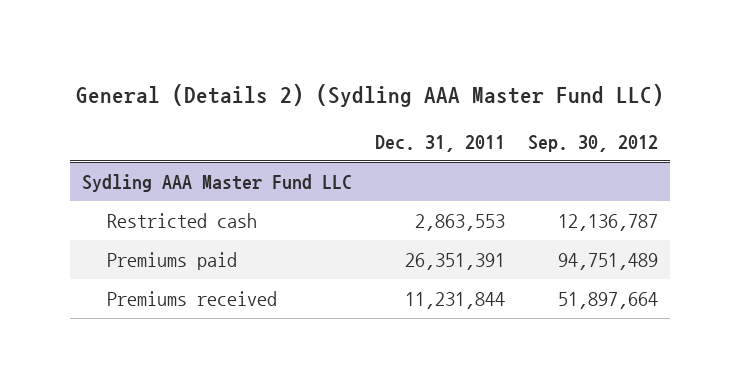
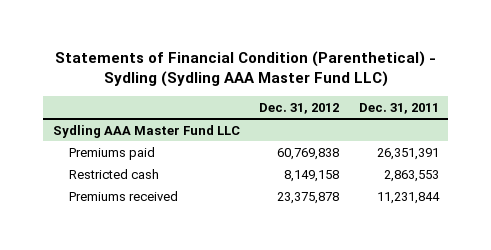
[75,83,664,107] General (Details 2) (Sydling AAA Master Fund LLC) -> [54,51,436,88] Statements of Financial Condition (Parenthetical) - Sydling (Sydling AAA Master Fund LLC)
[528,134,659,152] Sep. 30, 2012 -> none
none -> [259,102,340,114] Dec. 31, 2012
[106,212,257,228] Restricted cash -> [69,168,160,179] Restricted cash

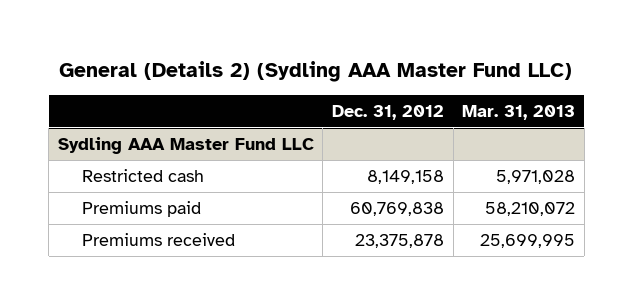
[54,51,436,88] Statements of Financial Condition (Parenthetical) - Sydling (Sydling AAA Master Fund LLC) -> [59,60,573,82] General (Details 2) (Sydling AAA Master Fund LLC)
[358,102,439,114] Dec. 31, 2011 -> none
none -> [462,104,576,120] Mar. 31, 2013
[69,146,156,160] Premiums paid -> [82,201,202,218] Premiums paid

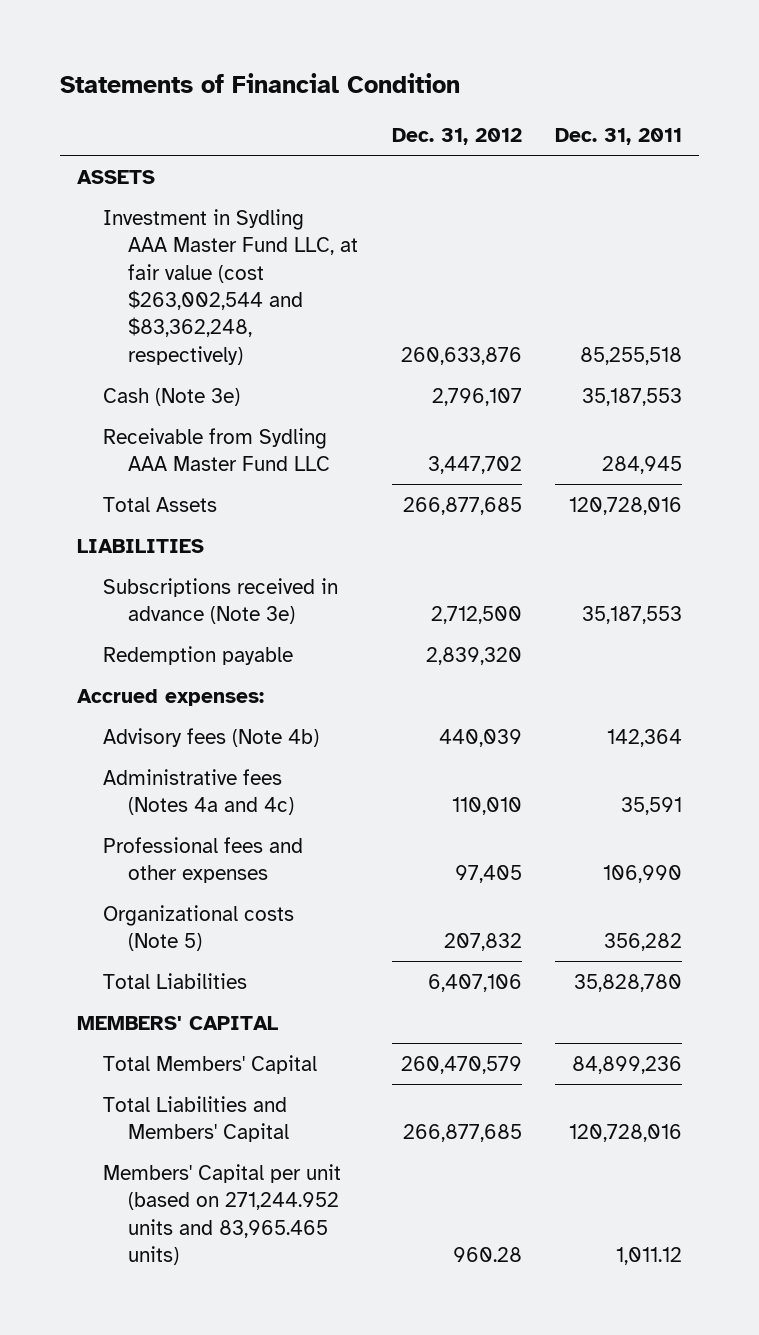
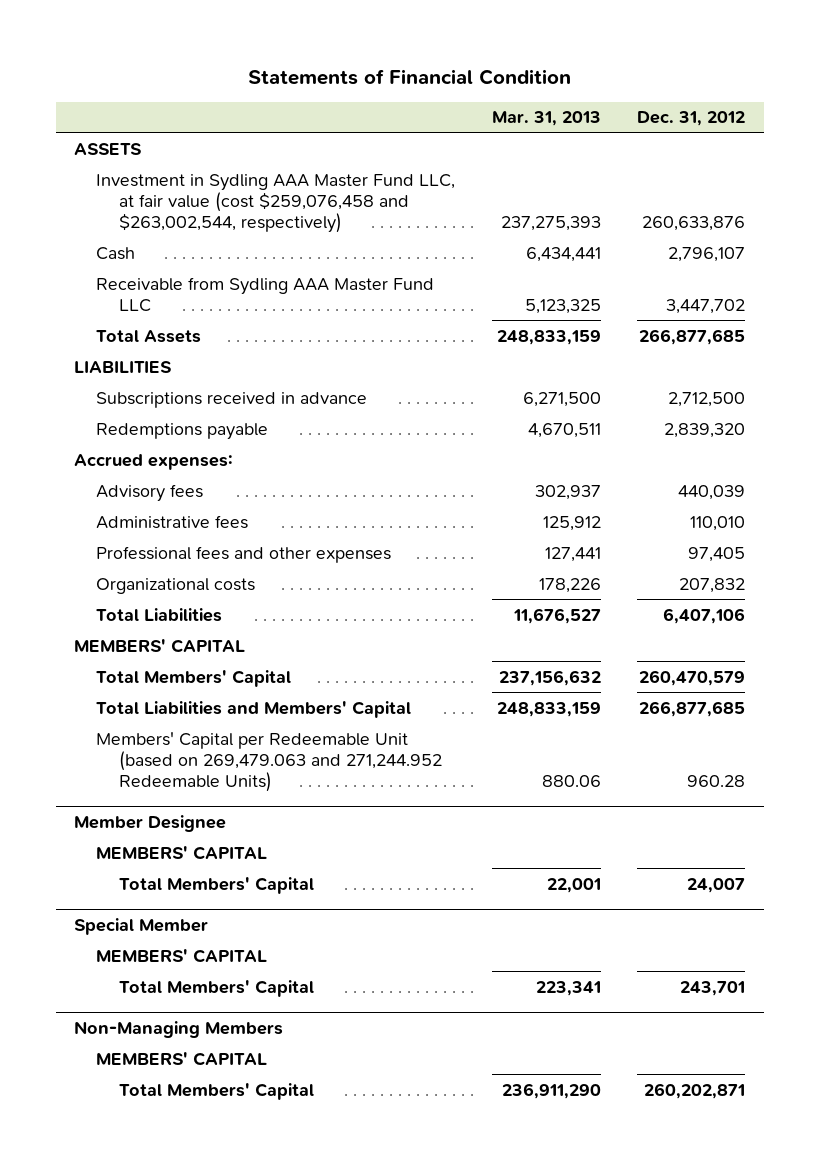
[555,128,683,146] Dec. 31, 2011 -> none
none -> [491,111,601,127] Mar. 31, 2013
[102,208,359,365] Investment in Sydling AAA Master Fund LLC, at fair value (cost $263,002,544 and $83,362,248, respectively) -> [96,173,456,233] Investment in Sydling AAA Master Fund LLC, at fair value (cost $259,076,458 and $263,002,544, respectively)
[102,387,240,406] Cash (Note 3e) -> [96,246,136,260] Cash
[102,577,338,625] Subscriptions received in advance (Note 3e) -> [96,391,368,408] Subscriptions received in advance
[102,645,293,665] Redemption payable -> [96,422,269,440] Redemptions payable
[102,727,319,747] Advisory fees (Note 4b) -> [96,483,204,502] Advisory fees
[102,768,295,816] Administrative fees (Notes 4a and 4c) -> [96,514,249,529] Administrative fees
[102,904,294,952] Organizational costs (Note 5) -> [96,577,256,594] Organizational costs
[102,1163,341,1266] Members' Capital per unit (based on 271,244.952 units and 83,965.465 units) -> [96,731,442,792] Members' Capital per Redeemable Unit (based on 269,479.063 and 271,244.952 Redeemable Units)
none -> [73,815,226,833] Member Designee
none -> [96,845,268,860] MEMBERS' CAPITAL
none -> [118,876,314,894] Total Members' Capital
none -> [73,918,208,936] Special Member
none -> [96,948,268,963] MEMBERS' CAPITAL
none -> [118,979,314,997] Total Members' Capital
none -> [73,1021,283,1039] Non-Managing Members
none -> [96,1051,268,1066] MEMBERS' CAPITAL
none -> [118,1082,314,1100] Total Members' Capital

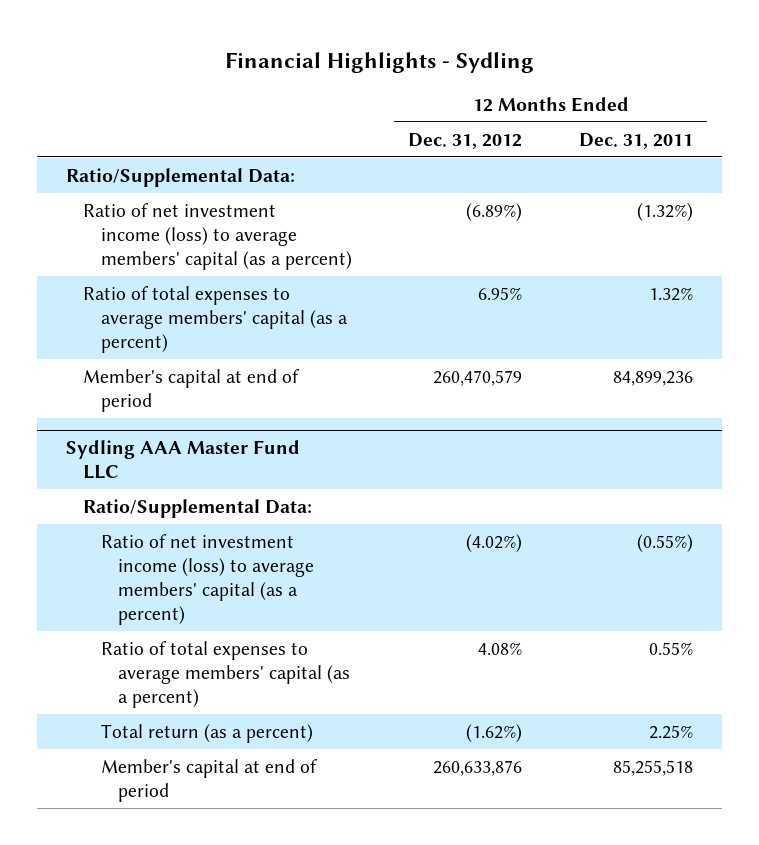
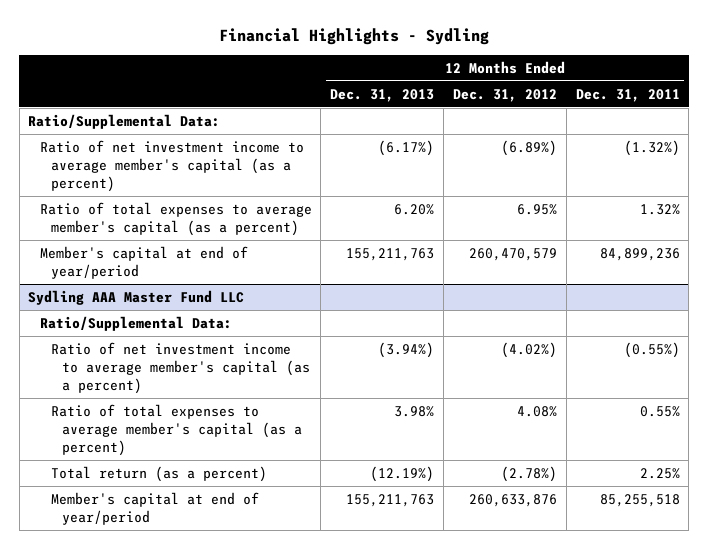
none -> [330,88,435,102] Dec. 31, 2013
[83,202,352,270] Ratio of net investment income (loss) to average members' capital (as a percent) -> [39,139,304,192] Ratio of net investment income to average member's capital (as a percent)
[83,285,348,353] Ratio of total expenses to average members' capital (as a percent) -> [39,201,312,236] Ratio of total expenses to average member's capital (as a percent)
[83,368,301,412] Member's capital at end of period -> [39,245,248,279] Member's capital at end of year/period
[100,533,315,625] Ratio of net investment income (loss) to average members' capital (as a percent) -> [50,341,310,394] Ratio of net investment income to average member's capital (as a percent)
[100,640,351,708] Ratio of total expenses to average members' capital (as a percent) -> [50,403,302,456] Ratio of total expenses to average member's capital (as a percent)
[466,723,523,742] (1.62%) -> [500,465,557,482] (2.78%)
[100,758,318,802] Member's capital at end of period -> [50,491,259,525] Member's capital at end of year/period

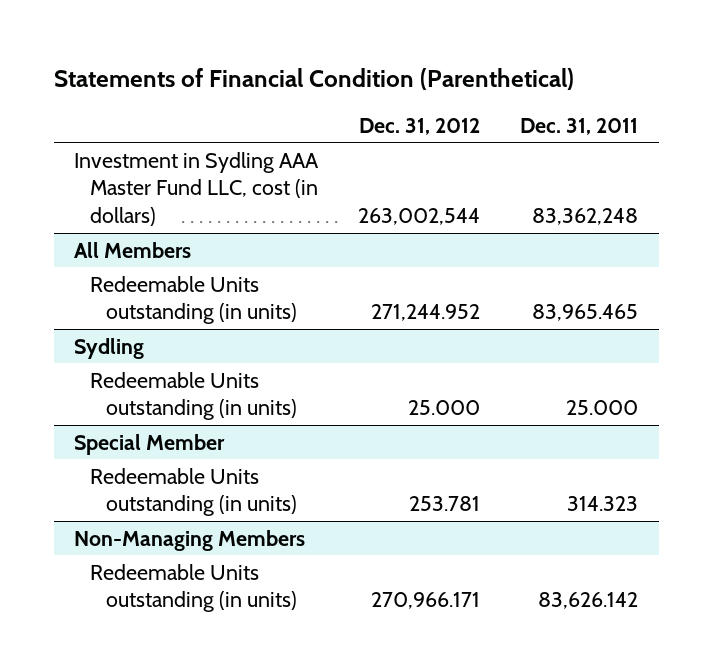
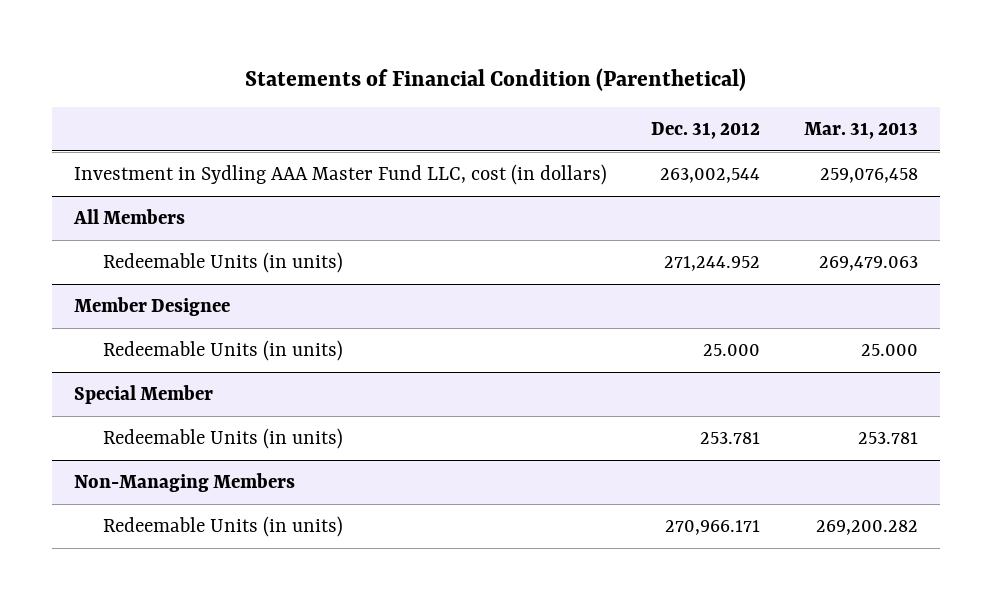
[520,117,639,135] Dec. 31, 2011 -> none
none -> [803,122,918,140] Mar. 31, 2013
[73,337,144,359] Sydling -> none
[89,275,297,325] Redeemable Units outstanding (in units) -> [102,251,343,273] Redeemable Units (in units)
none -> [74,296,231,316] Member Designee
[89,371,297,421] Redeemable Units outstanding (in units) -> [102,339,343,361] Redeemable Units (in units)
[89,467,297,517] Redeemable Units outstanding (in units) -> [102,427,343,449] Redeemable Units (in units)
[89,563,297,613] Redeemable Units outstanding (in units) -> [102,515,343,537] Redeemable Units (in units)

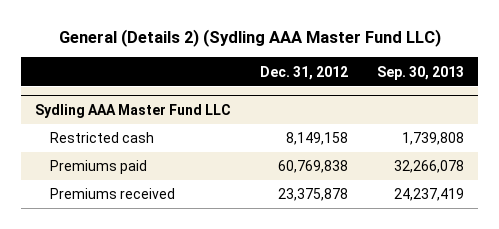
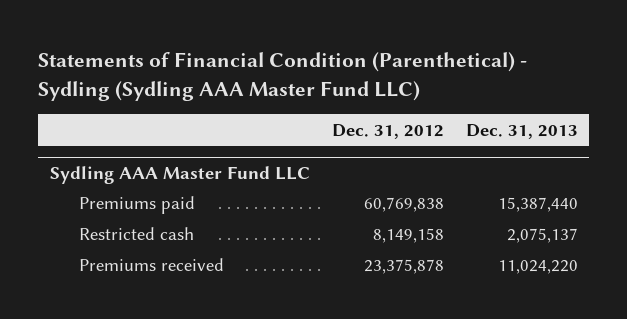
[58,29,441,48] General (Details 2) (Sydling AAA Master Fund LLC) -> [38,52,528,101] Statements of Financial Condition (Parenthetical) - Sydling (Sydling AAA Master Fund LLC)
[376,65,464,80] Sep. 30, 2013 -> none
none -> [465,123,578,139] Dec. 31, 2013
[50,132,155,144] Restricted cash -> [78,227,194,241] Restricted cash

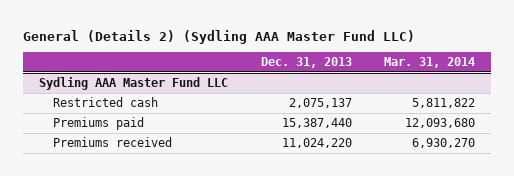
[38,52,528,101] Statements of Financial Condition (Parenthetical) - Sydling (Sydling AAA Master Fund LLC) -> [23,29,416,44] General (Details 2) (Sydling AAA Master Fund LLC)
[331,123,444,139] Dec. 31, 2012 -> none
none -> [383,57,475,69] Mar. 31, 2014
[78,196,195,215] Premiums paid -> [52,116,144,130] Premiums paid

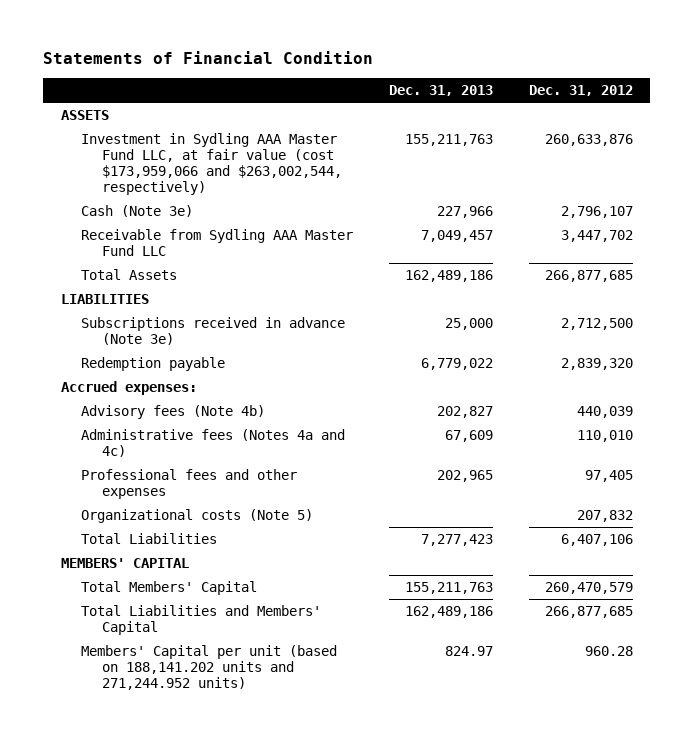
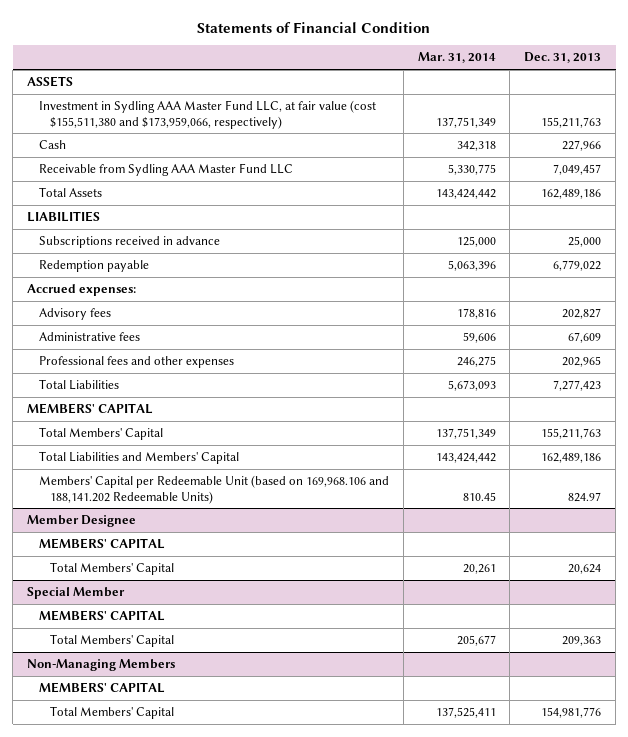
[528,85,633,97] Dec. 31, 2012 -> none
none -> [417,52,496,64] Mar. 31, 2014
[81,133,342,196] Investment in Sydling AAA Master Fund LLC, at fair value (cost $173,959,066 and $263,002,544, respectively) -> [38,100,376,129] Investment in Sydling AAA Master Fund LLC, at fair value (cost $155,511,380 and $173,959,066, respectively)
[81,205,194,218] Cash (Note 3e) -> [38,140,66,150] Cash
[81,317,346,346] Subscriptions received in advance (Note 3e) -> [38,236,220,249] Subscriptions received in advance
[81,405,266,420] Advisory fees (Note 4b) -> [38,308,111,321] Advisory fees
[81,429,346,458] Administrative fees (Notes 4a and 4c) -> [38,332,140,342] Administrative fees
[81,509,314,524] Organizational costs (Note 5) -> none
[81,645,338,691] Members' Capital per unit (based on 188,141.202 units and 271,244.952 units) -> [38,475,389,504] Members' Capital per Redeemable Unit (based on 169,968.106 and 188,141.202 Redeemable Units)
none -> [26,515,136,528] Member Designee
none -> [38,538,165,550] MEMBERS' CAPITAL
none -> [50,562,175,576] Total Members' Capital
none -> [26,587,125,600] Special Member
none -> [38,610,165,622] MEMBERS' CAPITAL
none -> [50,634,175,648] Total Members' Capital
none -> [26,659,175,672] Non-Managing Members
none -> [38,682,165,694] MEMBERS' CAPITAL
none -> [50,706,175,720] Total Members' Capital

